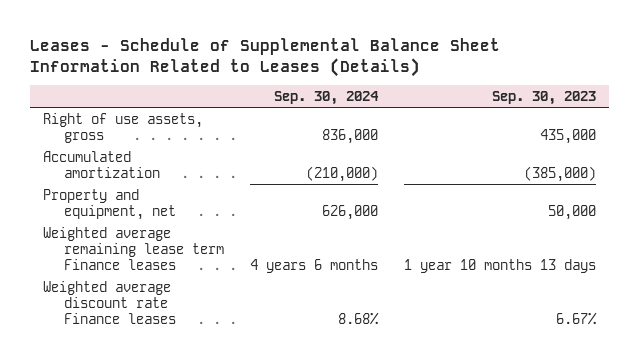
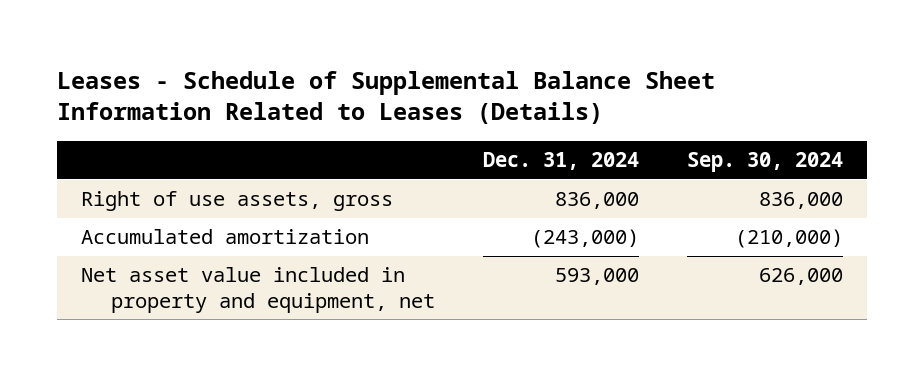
[491,90,596,105] Sep. 30, 2023 -> none
none -> [483,152,640,171] Dec. 31, 2024
[42,226,225,270] Weighted average remaining lease term Finance leases -> none
[42,280,177,324] Weighted average discount rate Finance leases -> none
[42,188,177,220] Property and equipment, net -> [81,267,436,313] Net asset value included in property and equipment, net

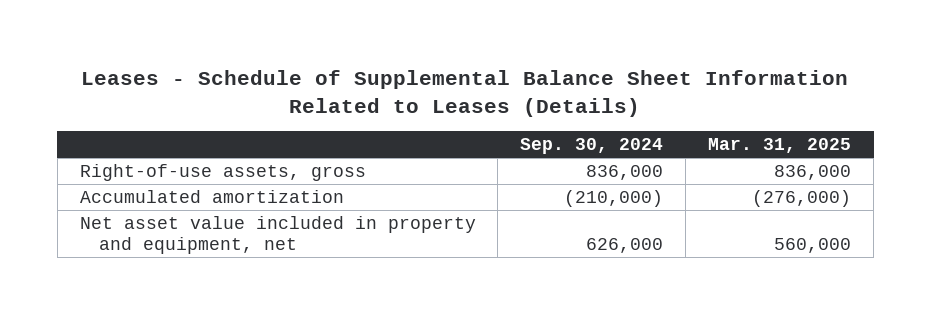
[483,152,640,171] Dec. 31, 2024 -> none
none -> [708,138,852,154] Mar. 31, 2025
[81,191,394,212] Right of use assets, gross -> [79,163,366,181] Right-of-use assets, gross

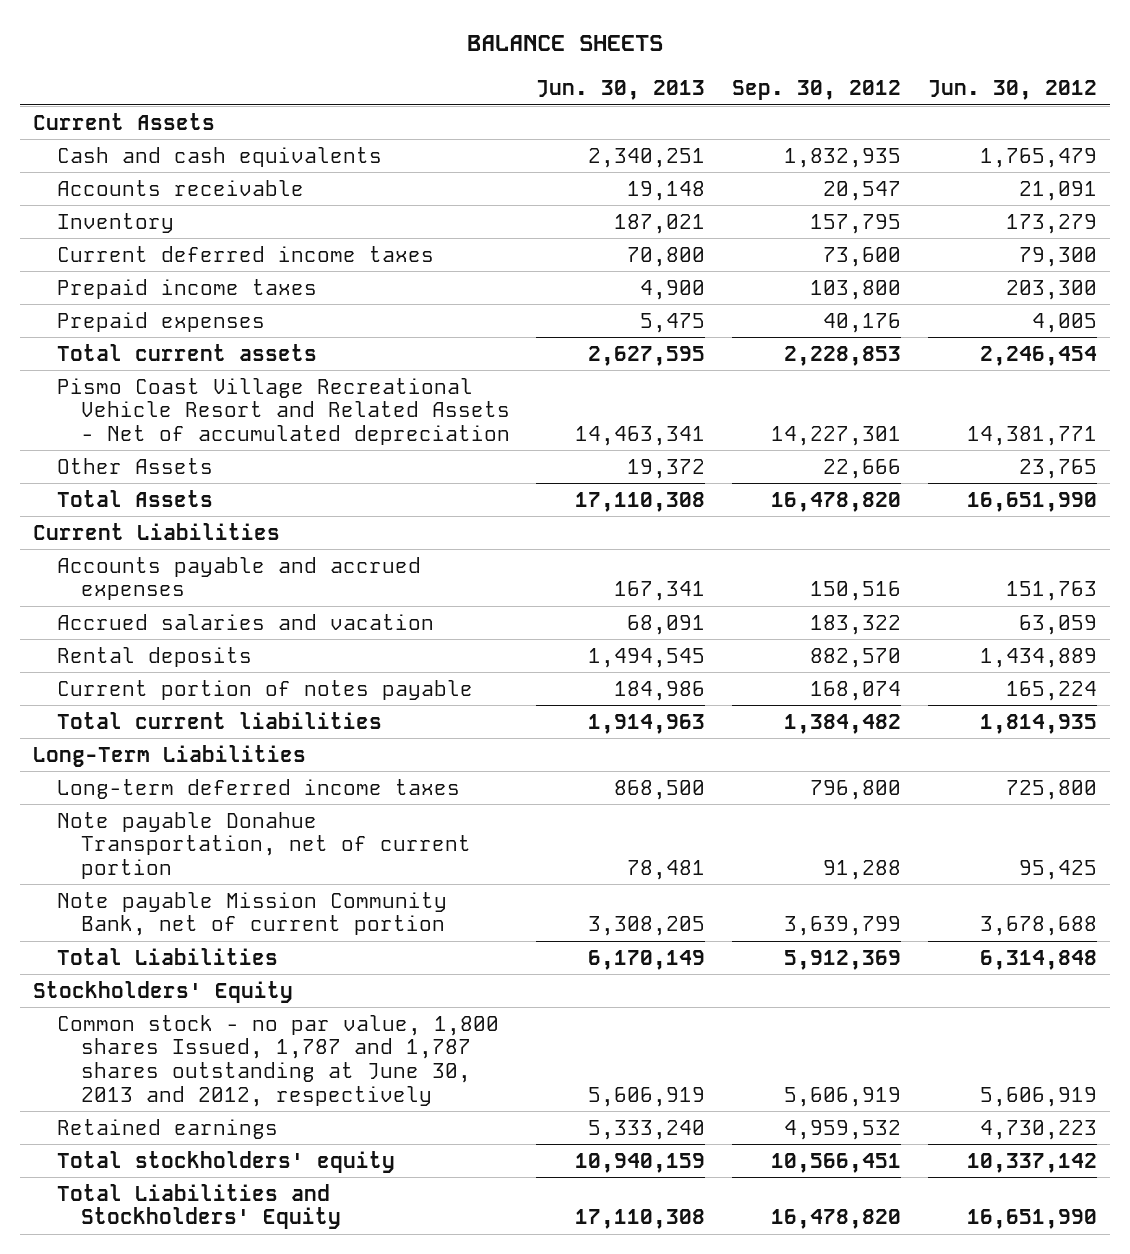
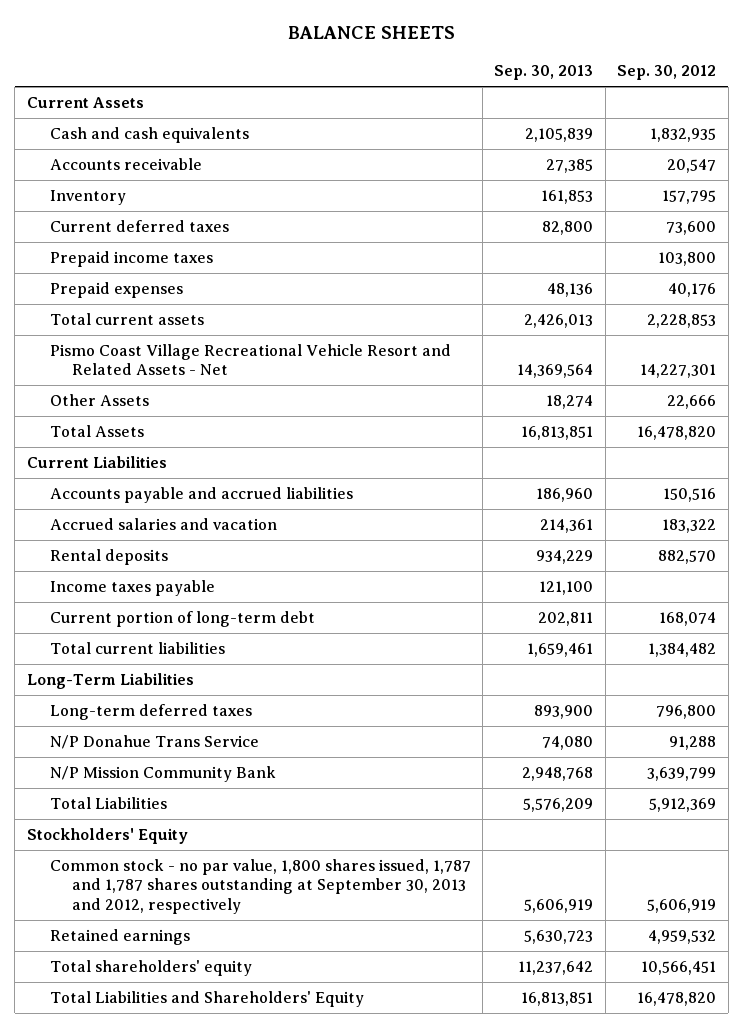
[536,80,706,101] Jun. 30, 2013 -> none
[927,80,1097,101] Jun. 30, 2012 -> none
none -> [494,65,594,81] Sep. 30, 2013
[56,245,434,262] Current deferred income taxes -> [49,220,229,233] Current deferred taxes
[56,377,510,446] Pismo Coast Village Recreational Vehicle Resort and Related Assets - Net of accumulated depreciation -> [49,344,451,376] Pismo Coast Village Recreational Vehicle Resort and Related Assets - Net
[56,556,421,601] Accounts payable and accrued expenses -> [49,487,353,504] Accounts payable and accrued liabilities
none -> [49,580,215,597] Income taxes payable
[56,679,473,700] Current portion of notes payable -> [49,611,315,628] Current portion of long-term debt
[56,778,460,799] Long-term deferred income taxes -> [49,704,252,721] Long-term deferred taxes
[56,811,471,880] Note payable Donahue Transportation, net of current portion -> [49,735,259,750] N/P Donahue Trans Service
[56,891,447,937] Note payable Mission Community Bank, net of current portion -> [49,766,276,783] N/P Mission Community Bank
[56,1014,499,1107] Common stock - no par value, 1,800 shares Issued, 1,787 and 1,787 shares outstanding at June 30, 2013 and 2012, respectively -> [49,859,471,914] Common stock - no par value, 1,800 shares issued, 1,787 and 1,787 shares outstanding at September 30, 2013 and 2012, respectively
[56,1150,395,1173] Total stockholders' equity -> [49,960,252,977] Total shareholders' equity
[56,1183,341,1230] Total Liabilities and Stockholders' Equity -> [49,991,364,1008] Total Liabilities and Shareholders' Equity

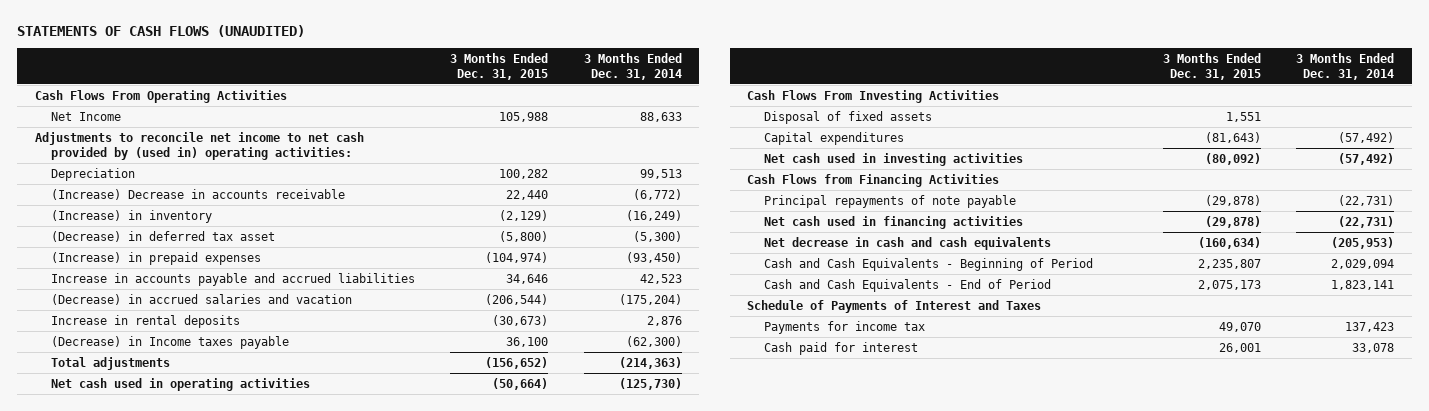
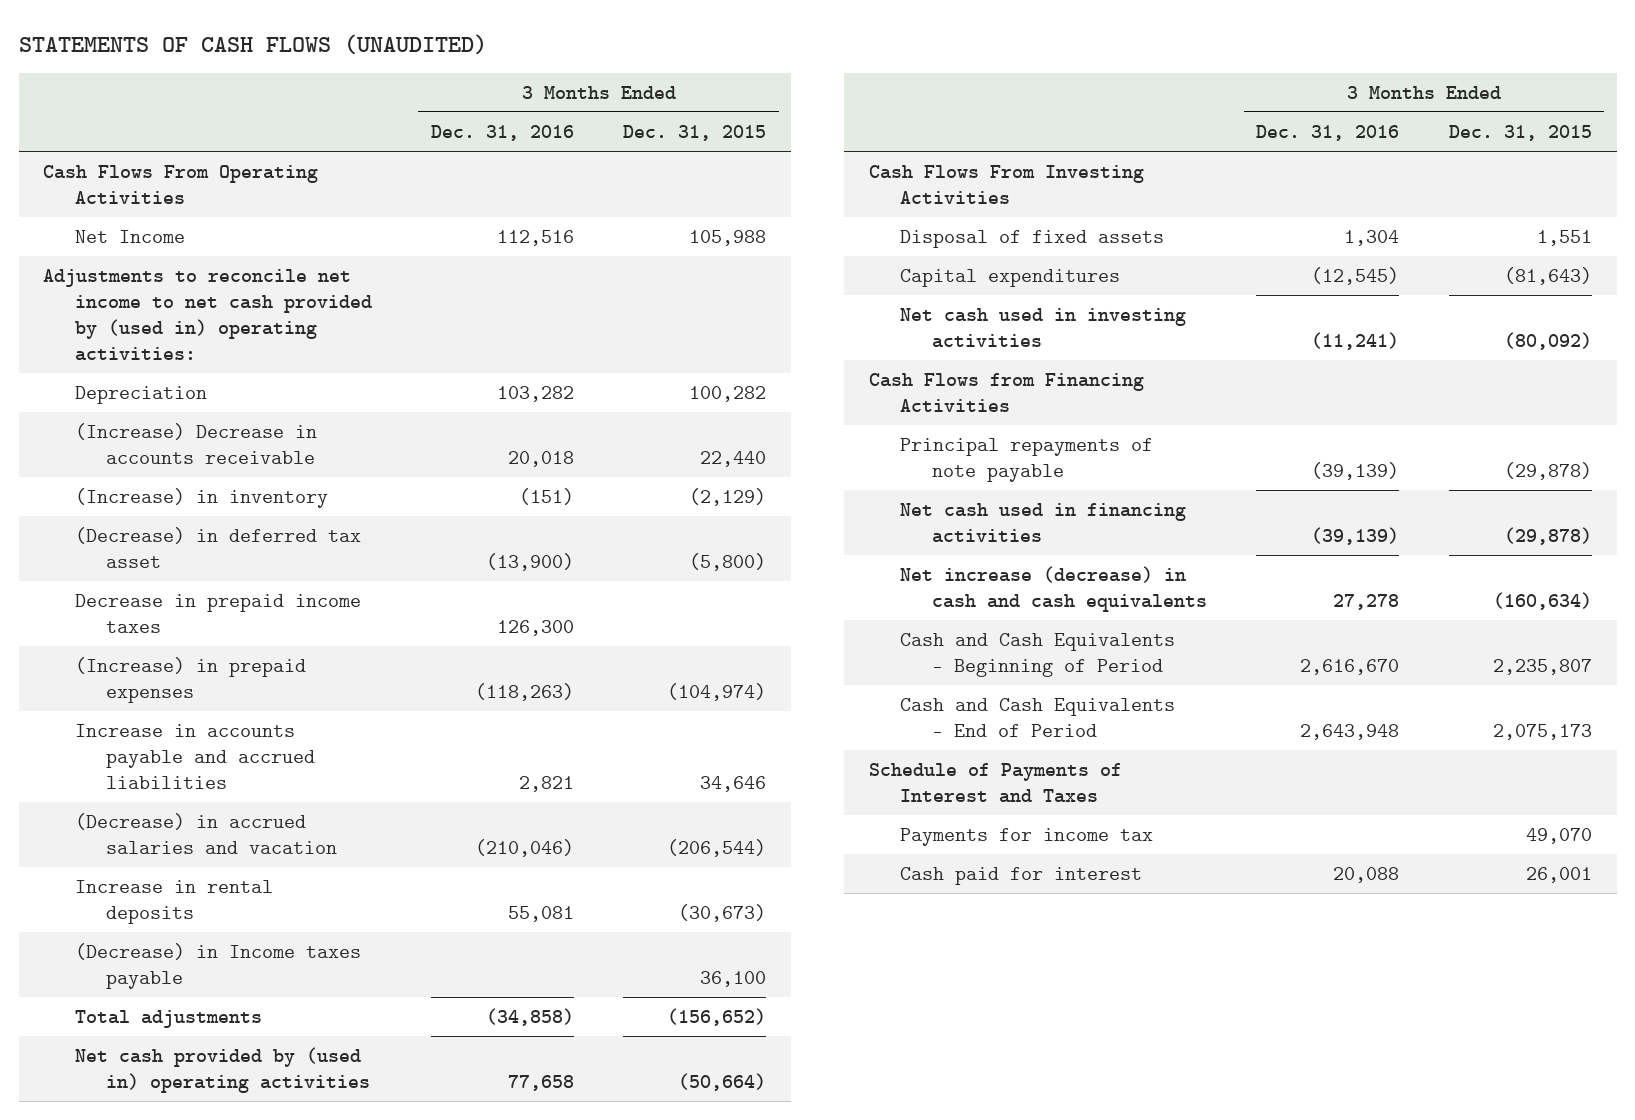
[583,53,682,80] 3 Months Ended Dec. 31, 2014 -> none
none -> [430,125,574,142] Dec. 31, 2016
none -> [74,594,361,634] Decrease in prepaid income taxes
[51,378,311,392] Net cash used in operating activities -> [74,1047,371,1094] Net cash provided by (used in) operating activities
[763,237,1051,251] Net decrease in cash and cash equivalents -> [900,566,1207,613] Net increase (decrease) in cash and cash equivalents

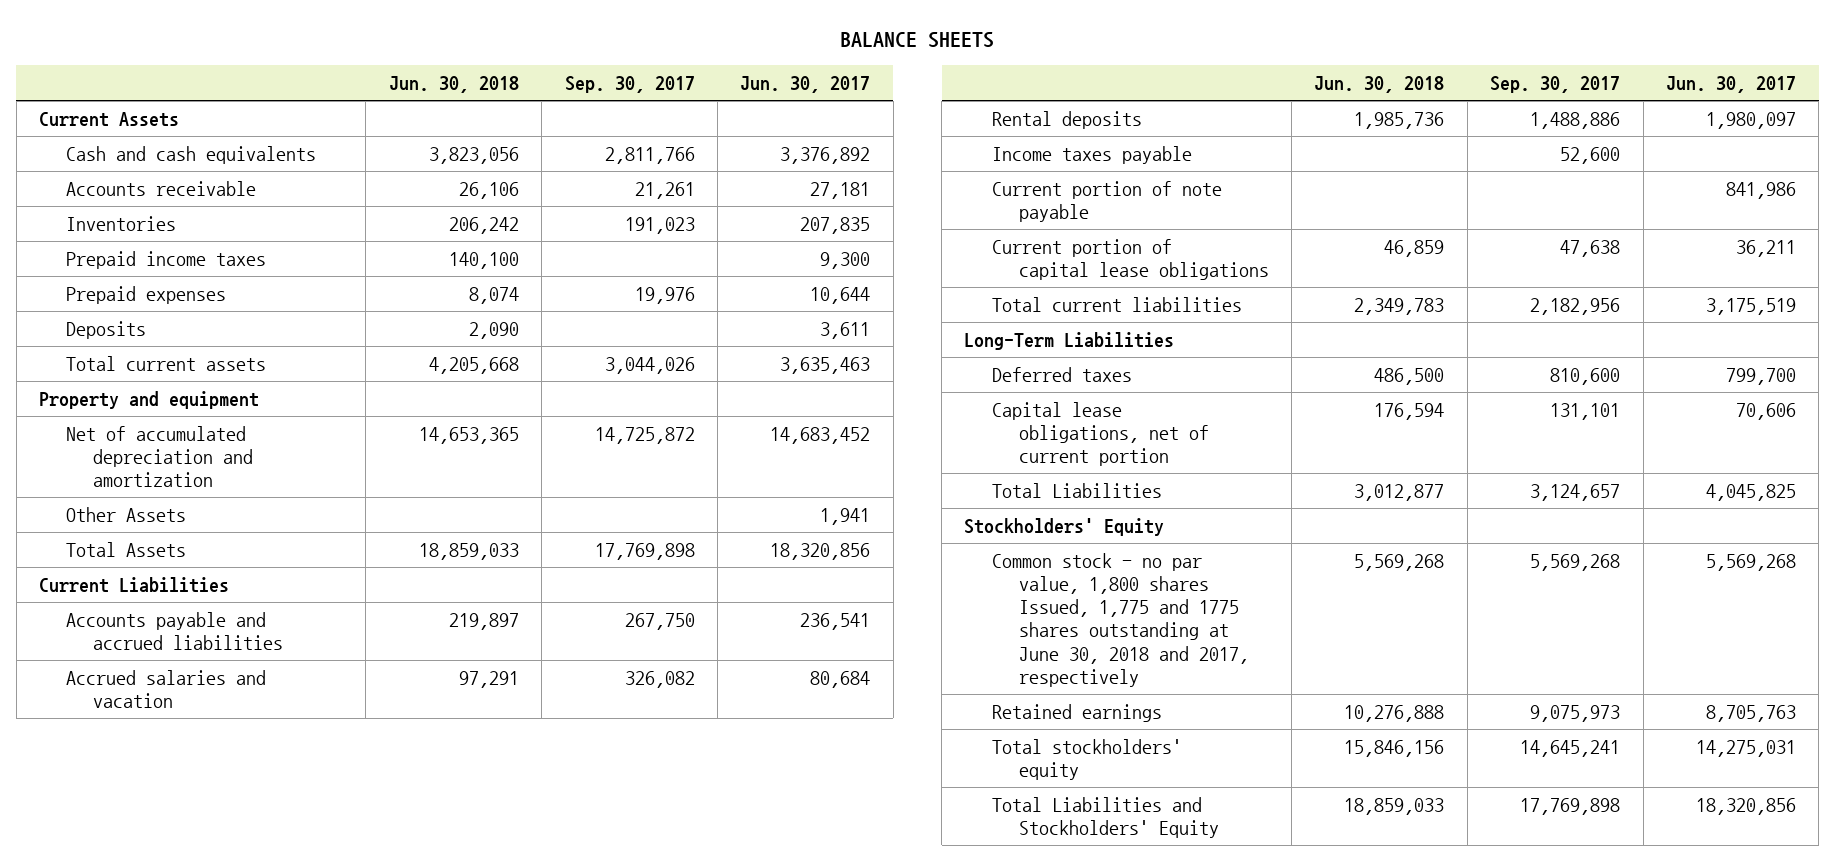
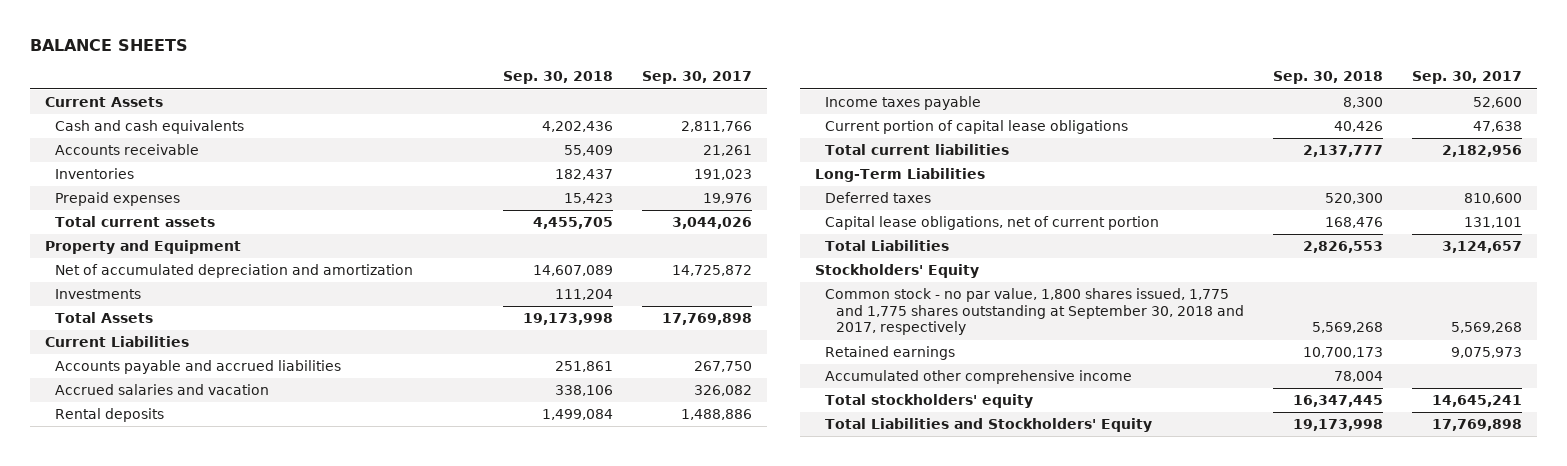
[388,76,519,94] Jun. 30, 2018 -> none
[740,76,871,94] Jun. 30, 2017 -> none
none -> [502,71,613,85] Sep. 30, 2018
[65,250,266,269] Prepaid income taxes -> none
[65,320,146,339] Deposits -> none
[38,390,259,409] Property and equipment -> [44,240,241,255] Property and Equipment
[65,506,186,522] Other Assets -> none
none -> [55,289,142,300] Investments
[991,180,1222,222] Current portion of note payable -> none
[991,552,1249,687] Common stock - no par value, 1,800 shares Issued, 1,775 and 1775 shares outstanding at June 30, 2018 and 2017, respectively -> [825,288,1244,336] Common stock - no par value, 1,800 shares issued, 1,775 and 1,775 shares outstanding at September 30, 2018 and 2017, respectively
none -> [825,370,1133,385] Accumulated other comprehensive income

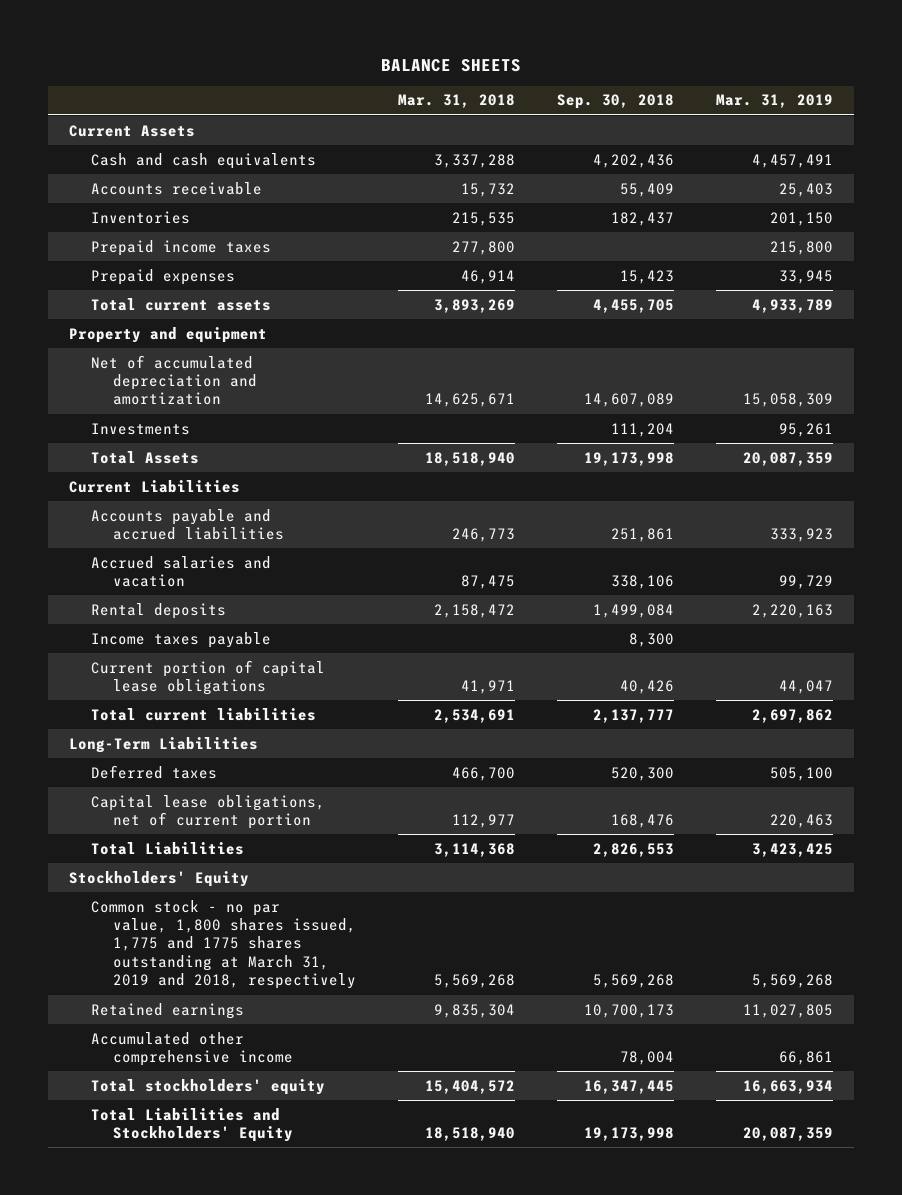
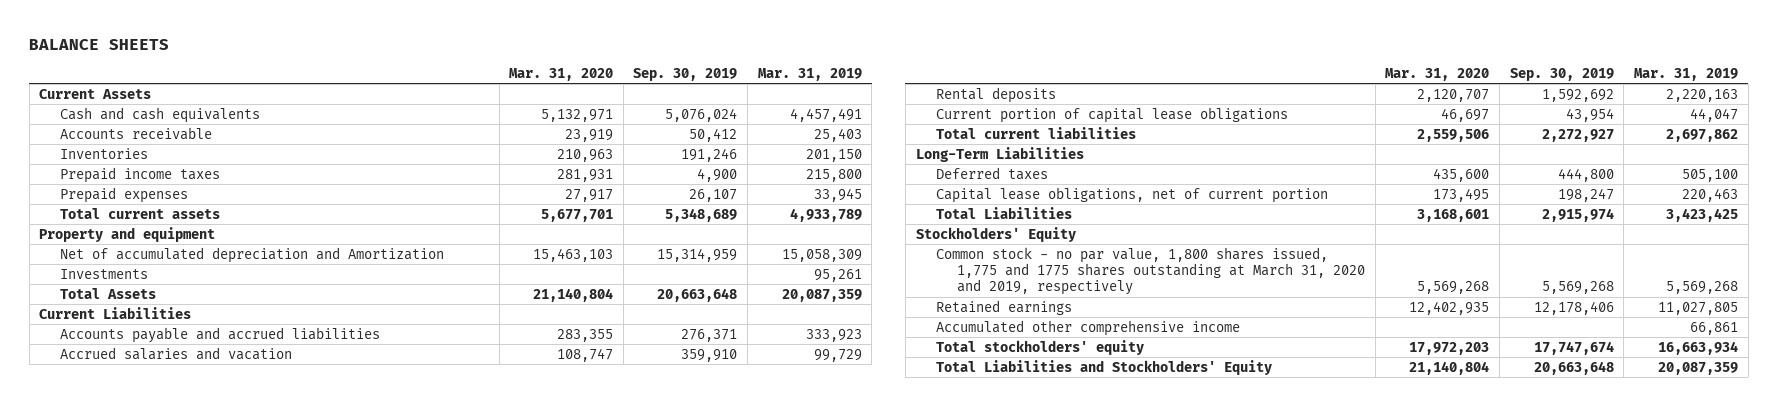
[398,94,516,109] Mar. 31, 2018 -> none
[557,94,675,110] Sep. 30, 2018 -> none
none -> [509,68,614,82] Mar. 31, 2020
none -> [633,68,738,82] Sep. 30, 2019
[90,354,257,406] Net of accumulated depreciation and amortization -> [60,246,445,263] Net of accumulated depreciation and Amortization
[90,631,271,648] Income taxes payable -> none
[90,899,356,990] Common stock - no par value, 1,800 shares issued, 1,775 and 1775 shares outstanding at March 31, 2019 and 2018, respectively -> [936,246,1366,296] Common stock - no par value, 1,800 shares issued, 1,775 and 1775 shares outstanding at March 31, 2020 and 2019, respectively

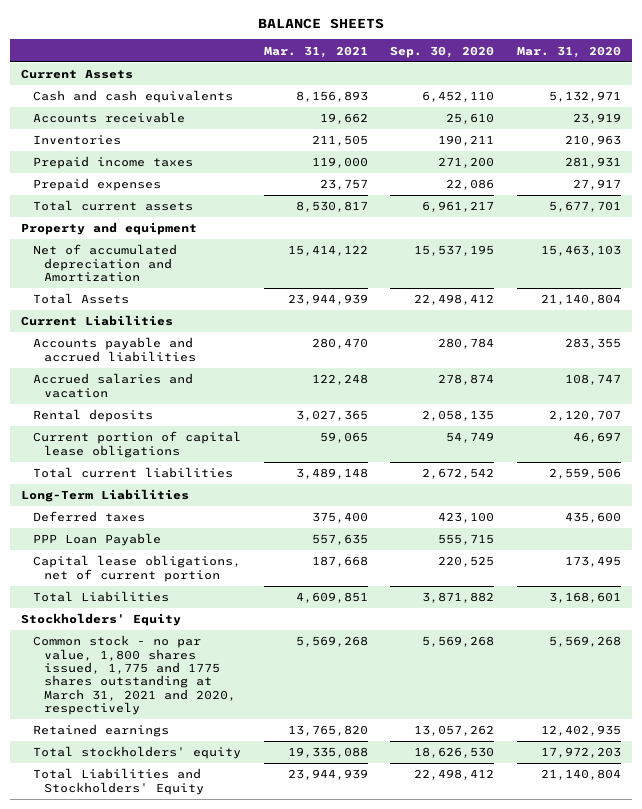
[633,68,738,82] Sep. 30, 2019 -> none
[757,68,862,82] Mar. 31, 2019 -> none
none -> [263,45,368,58] Mar. 31, 2021
none -> [390,45,495,58] Sep. 30, 2020
[60,268,149,279] Investments -> none
none -> [32,533,161,547] PPP Loan Payable
[936,246,1366,296] Common stock - no par value, 1,800 shares issued, 1,775 and 1775 shares outstanding at March 31, 2020 and 2019, respectively -> [32,635,237,715] Common stock - no par value, 1,800 shares issued, 1,775 and 1775 shares outstanding at March 31, 2021 and 2020, respectively
[936,319,1241,336] Accumulated other comprehensive income -> none

